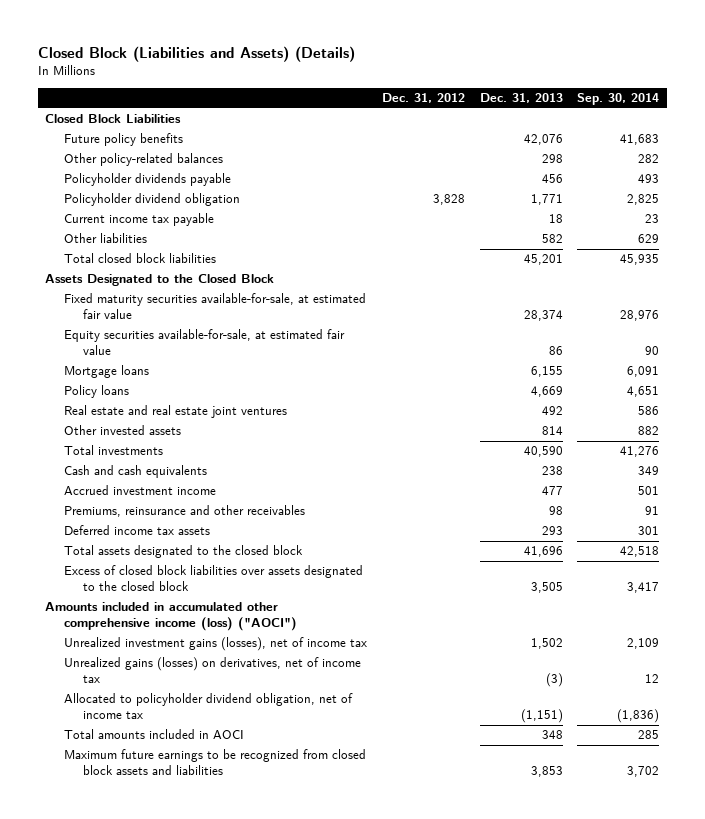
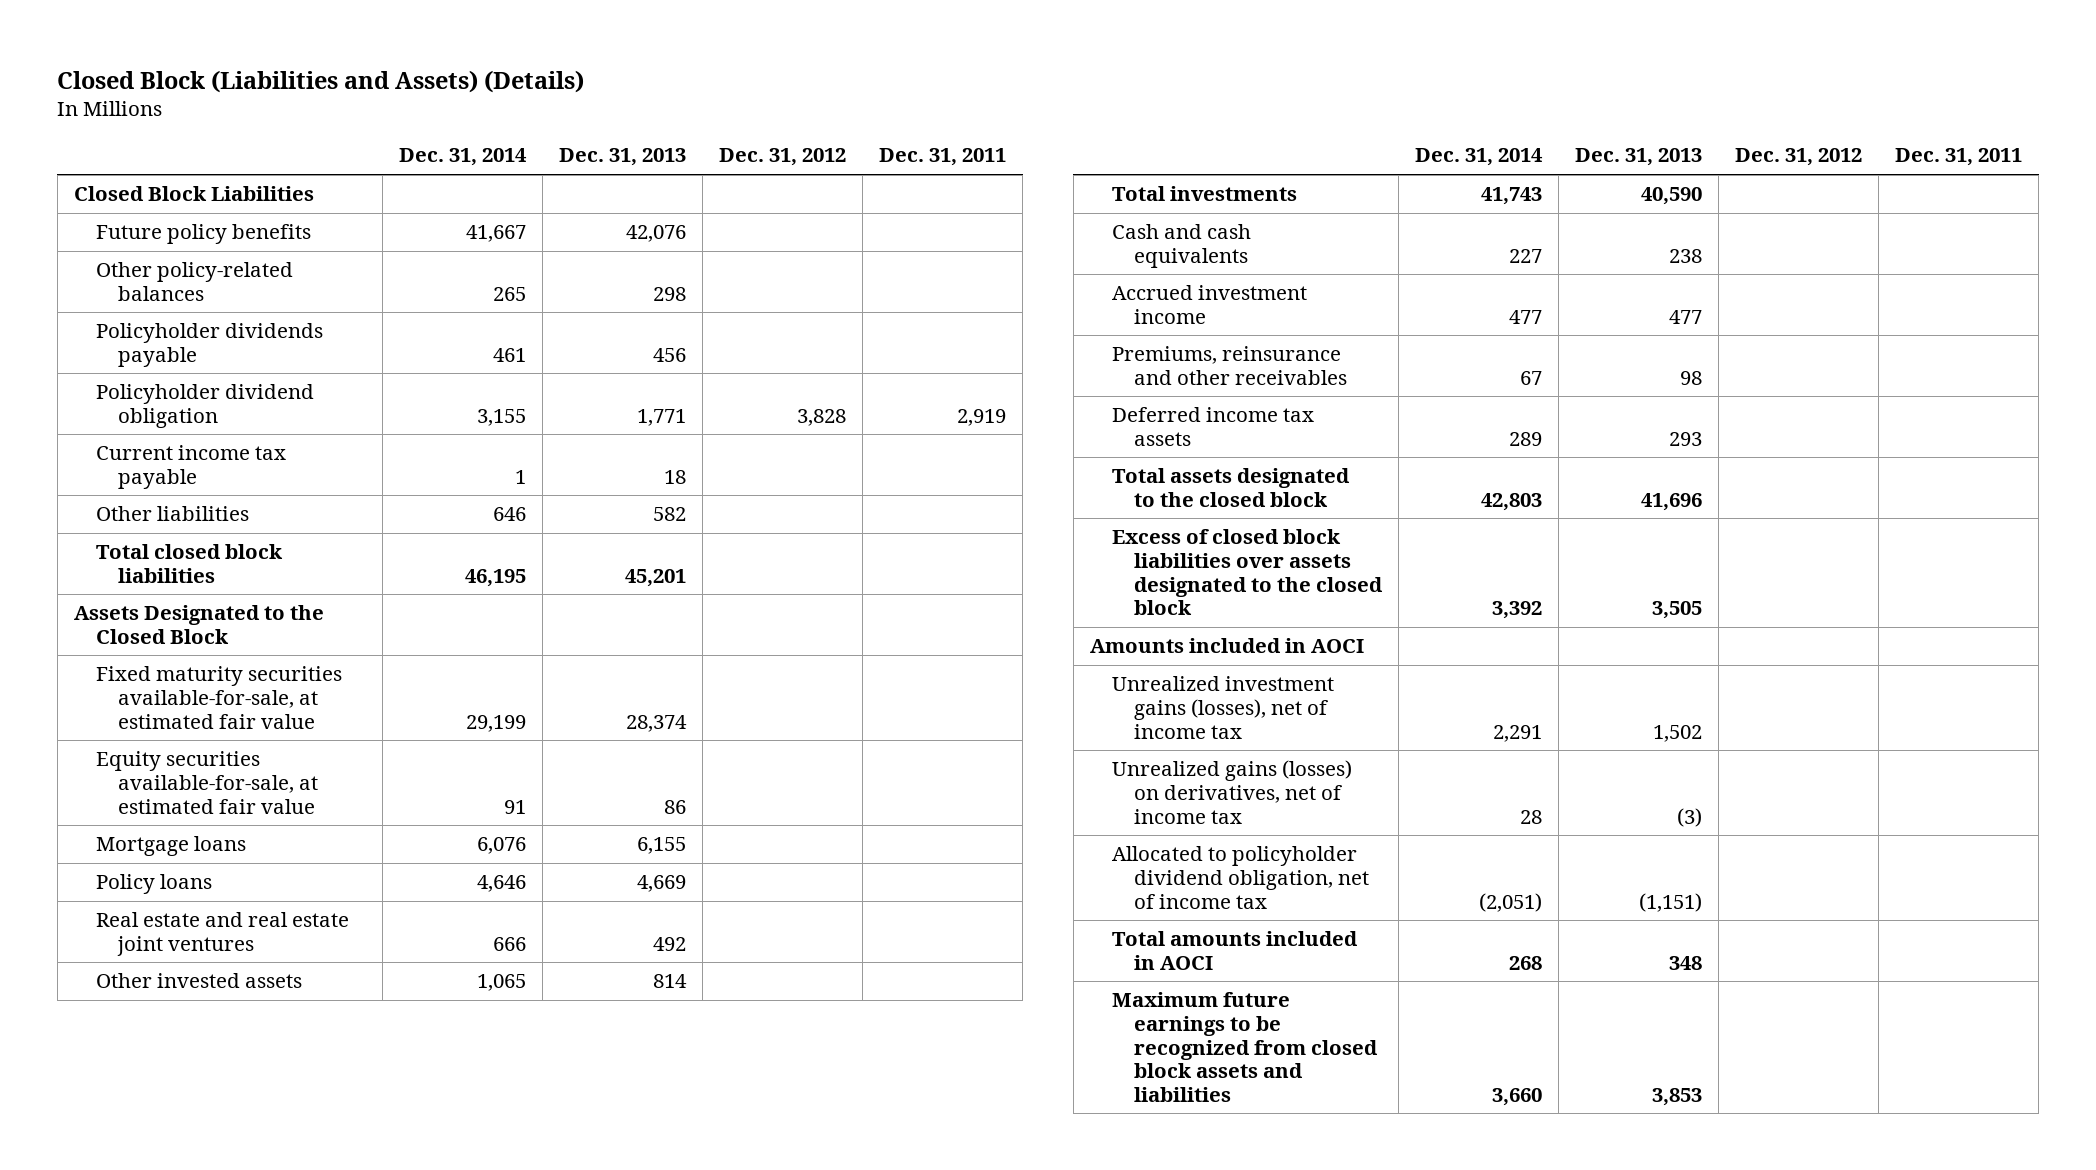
[577,93,660,106] Sep. 30, 2014 -> none
none -> [398,148,527,167] Dec. 31, 2014
none -> [879,148,1007,167] Dec. 31, 2011
[45,602,298,632] Amounts included in accumulated other comprehensive income (loss) ("AOCI") -> [1089,638,1364,654] Amounts included in AOCI

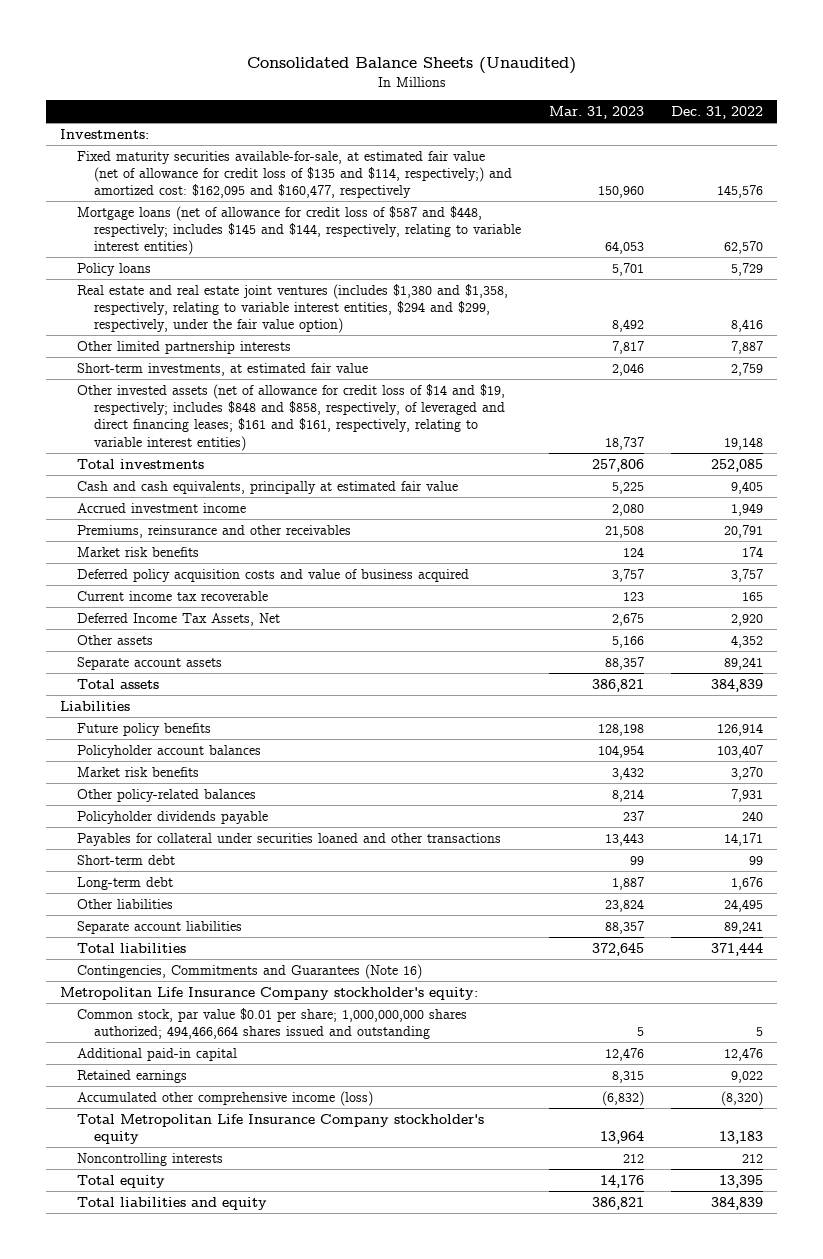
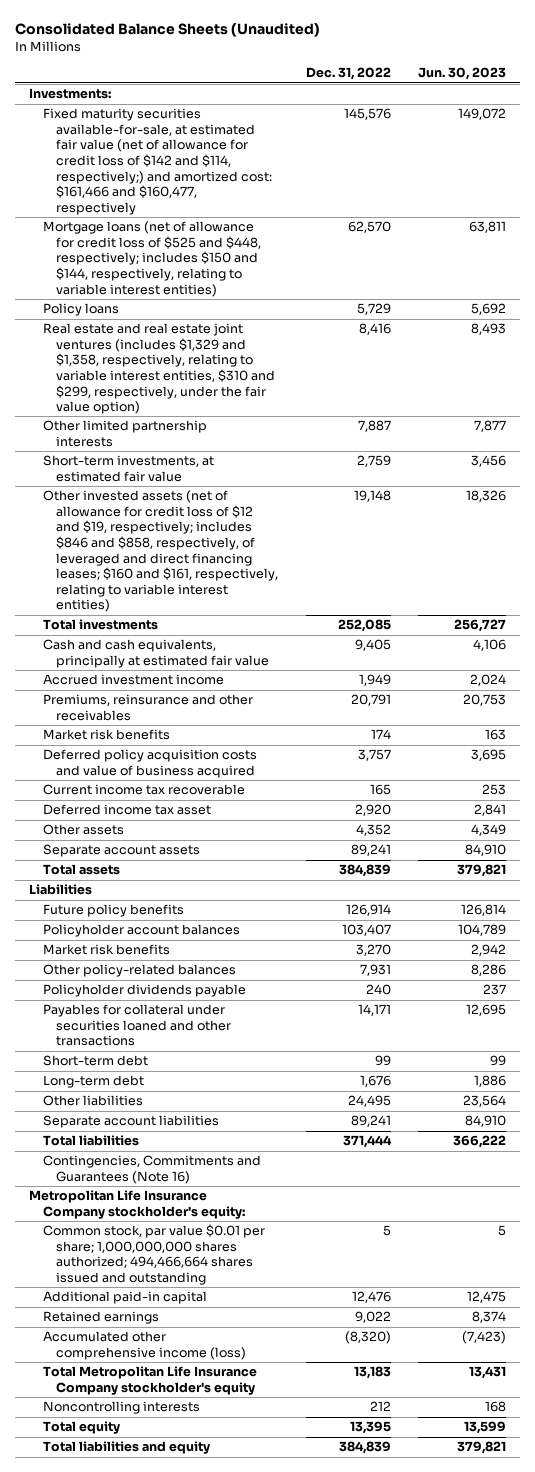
[548,106,644,120] Mar. 31, 2023 -> none
none -> [418,67,507,81] Jun. 30, 2023
[76,150,512,199] Fixed maturity securities available-for-sale, at estimated fair value (net of allowance for credit loss of $135 and $114, respectively;) and amortized cost: $162,095 and $160,477, respectively -> [42,108,273,215] Fixed maturity securities available-for-sale, at estimated fair value (net of allowance for credit loss of $142 and $114, respectively;) and amortized cost: $161,466 and $160,477, respectively
[76,205,521,256] Mortgage loans (net of allowance for credit loss of $587 and $448, respectively; includes $145 and $144, respectively, relating to variable interest entities) -> [42,221,262,297] Mortgage loans (net of allowance for credit loss of $525 and $448, respectively; includes $150 and $144, respectively, relating to variable interest entities)
[76,283,508,334] Real estate and real estate joint ventures (includes $1,380 and $1,358, respectively, relating to variable interest entities, $294 and $299, respectively, under the fair value option) -> [42,323,276,415] Real estate and real estate joint ventures (includes $1,329 and $1,358, respectively, relating to variable interest entities, $310 and $299, respectively, under the fair value option)
[76,383,505,451] Other invested assets (net of allowance for credit loss of $14 and $19, respectively; includes $848 and $858, respectively, of leveraged and direct financing leases; $161 and $161, respectively, relating to variable interest entities) -> [42,490,279,613] Other invested assets (net of allowance for credit loss of $12 and $19, respectively; includes $846 and $858, respectively, of leveraged and direct financing leases; $160 and $161, respectively, relating to variable interest entities)
[76,612,280,626] Deferred Income Tax Assets, Net -> [42,804,211,816] Deferred income tax asset

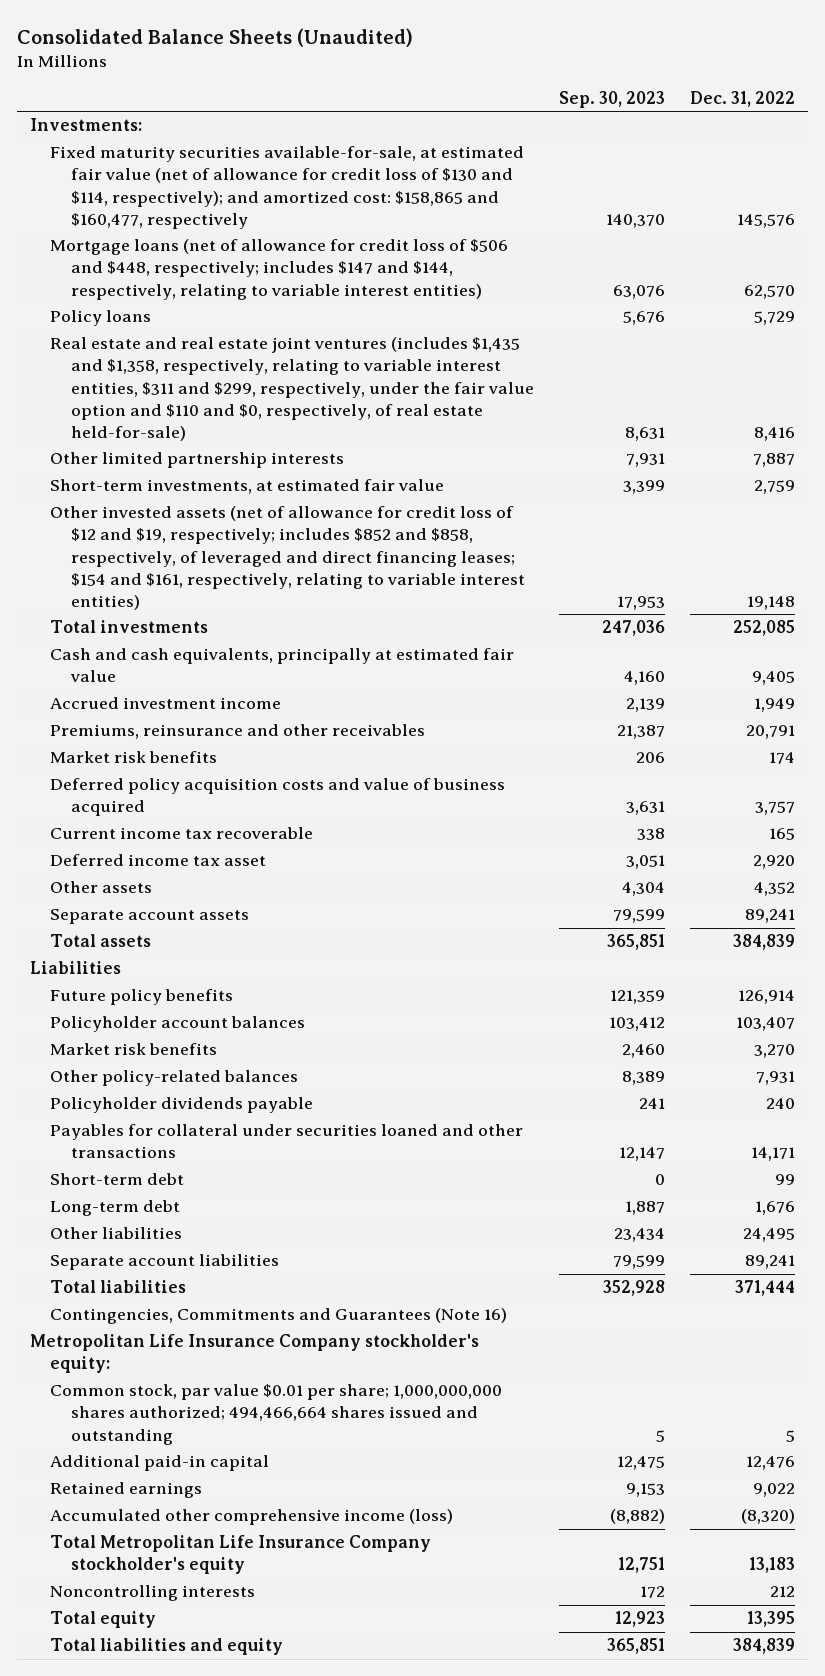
[418,67,507,81] Jun. 30, 2023 -> none
none -> [559,90,666,108] Sep. 30, 2023
[42,108,273,215] Fixed maturity securities available-for-sale, at estimated fair value (net of allowance for credit loss of $142 and $114, respectively;) and amortized cost: $161,466 and $160,477, respectively -> [50,146,525,229] Fixed maturity securities available-for-sale, at estimated fair value (net of allowance for credit loss of $130 and $114, respectively); and amortized cost: $158,865 and $160,477, respectively
[42,221,262,297] Mortgage loans (net of allowance for credit loss of $525 and $448, respectively; includes $150 and $144, respectively, relating to variable interest entities) -> [50,239,509,300] Mortgage loans (net of allowance for credit loss of $506 and $448, respectively; includes $147 and $144, respectively, relating to variable interest entities)
[42,323,276,415] Real estate and real estate joint ventures (includes $1,329 and $1,358, respectively, relating to variable interest entities, $310 and $299, respectively, under the fair value option) -> [50,337,535,442] Real estate and real estate joint ventures (includes $1,435 and $1,358, respectively, relating to variable interest entities, $311 and $299, respectively, under the fair value option and $110 and $0, respectively, of real estate held-for-sale)
[42,490,279,613] Other invested assets (net of allowance for credit loss of $12 and $19, respectively; includes $846 and $858, respectively, of leveraged and direct financing leases; $160 and $161, respectively, relating to variable interest entities) -> [50,506,526,611] Other invested assets (net of allowance for credit loss of $12 and $19, respectively; includes $852 and $858, respectively, of leveraged and direct financing leases; $154 and $161, respectively, relating to variable interest entities)

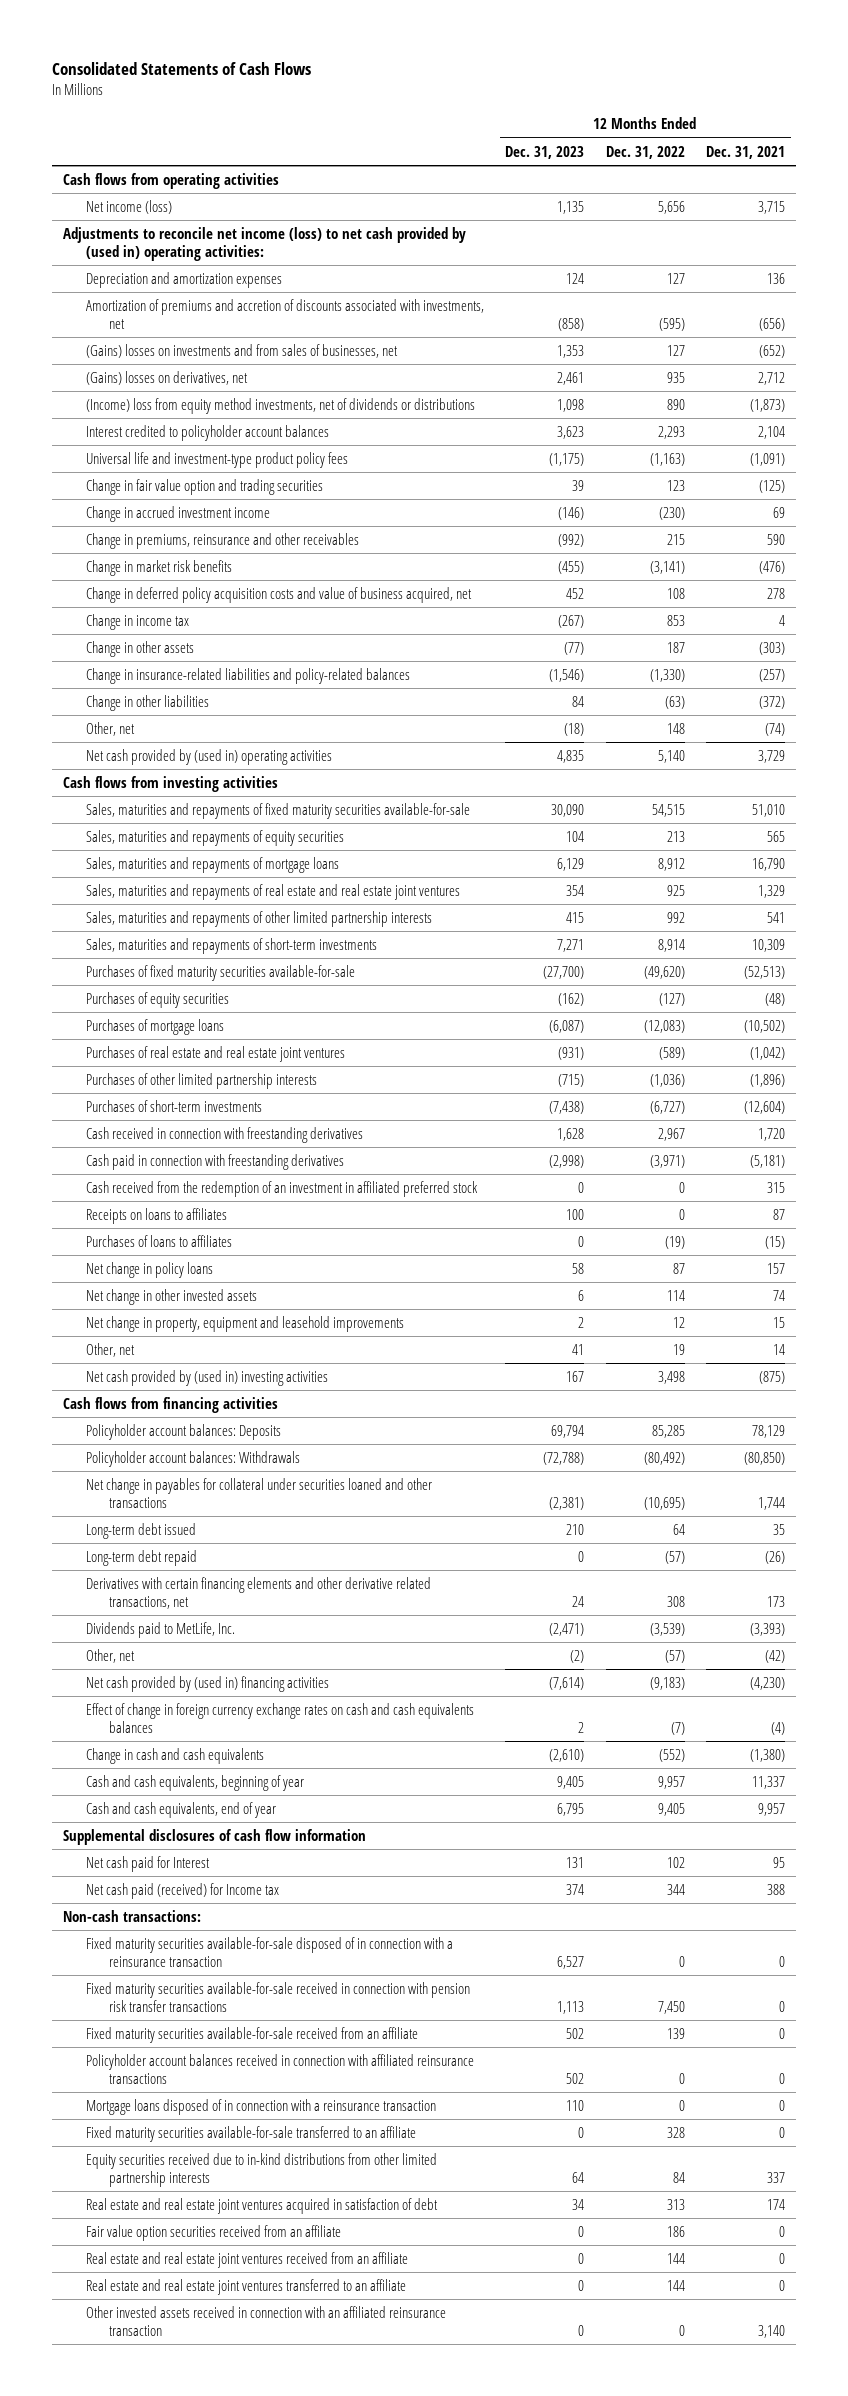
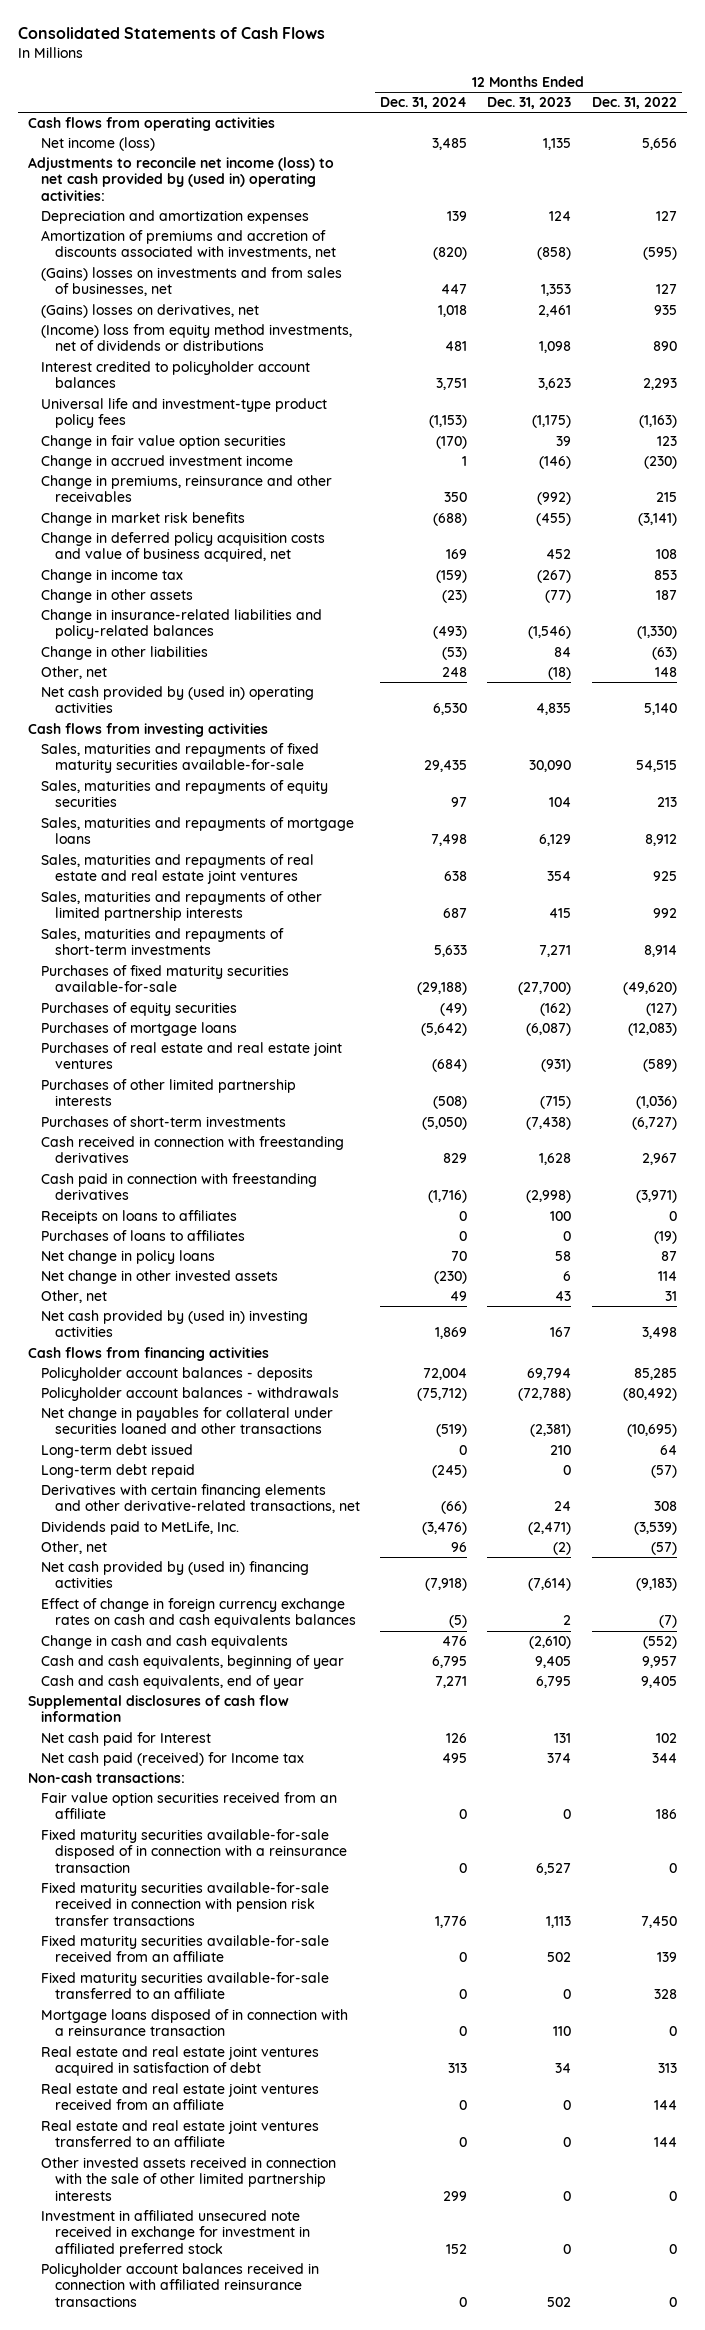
[706,145,786,159] Dec. 31, 2021 -> none
none -> [380,97,468,110] Dec. 31, 2024
[85,479,323,496] Change in fair value option and trading securities -> [41,435,287,450] Change in fair value option securities
[85,1181,478,1198] Cash received from the redemption of an investment in affiliated preferred stock -> none
[85,1316,404,1333] Net change in property, equipment and leasehold improvements -> none
[572,1344,585,1356] 41 -> [555,1291,572,1302] 43
[672,1344,685,1356] 19 -> [664,1291,677,1302] 31
[85,1424,281,1441] Policyholder account balances: Deposits -> [41,1367,314,1382] Policyholder account balances - deposits
[85,1451,300,1468] Policyholder account balances: Withdrawals -> [41,1387,340,1402] Policyholder account balances - withdrawals
[85,1577,431,1610] Derivatives with certain financing elements and other derivative related transactions, net -> [41,1484,360,1514] Derivatives with certain financing elements and other derivative-related transactions, net
[85,2225,341,2242] Fair value option securities received from an affiliate -> [41,1792,338,1820] Fair value option securities received from an affiliate
[85,2153,437,2188] Equity securities received due to in-kind distributions from other limited partnership interests -> none
[85,2099,436,2116] Mortgage loans disposed of in connection with a reinsurance transaction -> [41,2009,349,2037] Mortgage loans disposed of in connection with a reinsurance transaction
[85,2306,446,2337] Other invested assets received in connection with an affiliated reinsurance transaction -> none
none -> [41,2157,337,2201] Other invested assets received in connection with the sale of other limited partnership interests
none -> [41,2210,310,2257] Investment in affiliated unsecured note received in exchange for investment in affiliated preferred stock
[85,2054,474,2085] Policyholder account balances received in connection with affiliated reinsurance transactions -> [41,2263,320,2307] Policyholder account balances received in connection with affiliated reinsurance transactions

